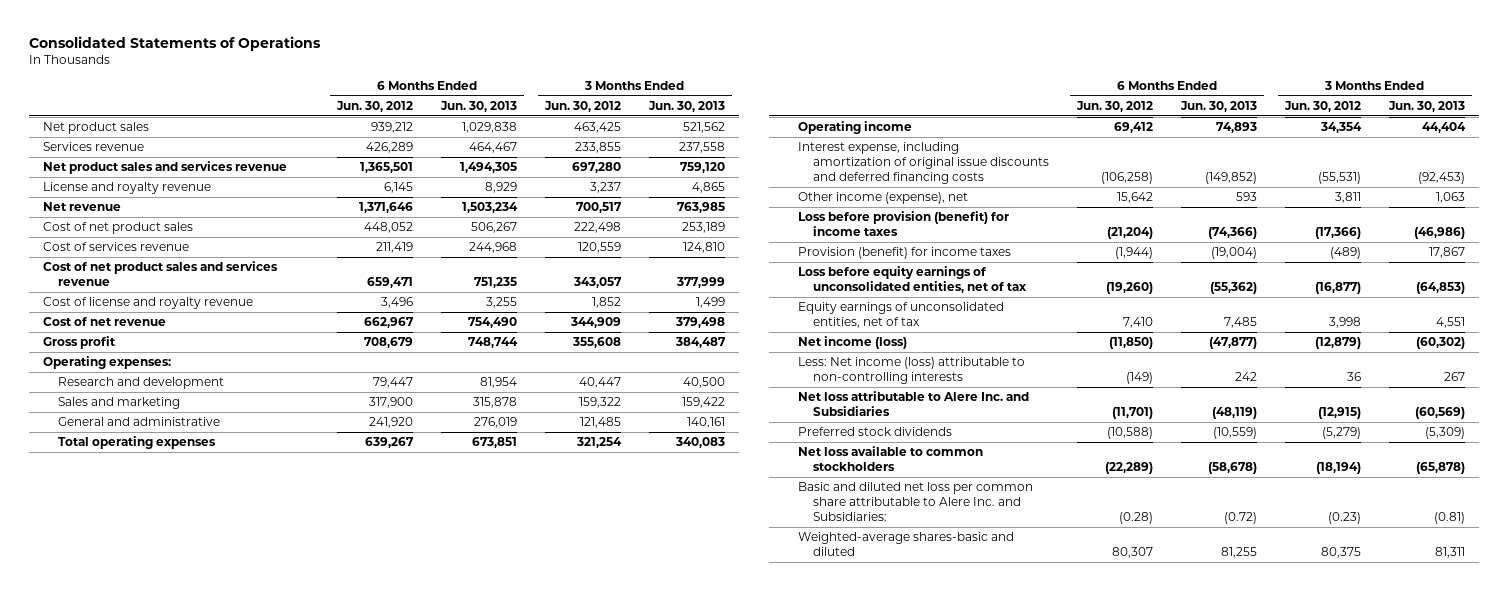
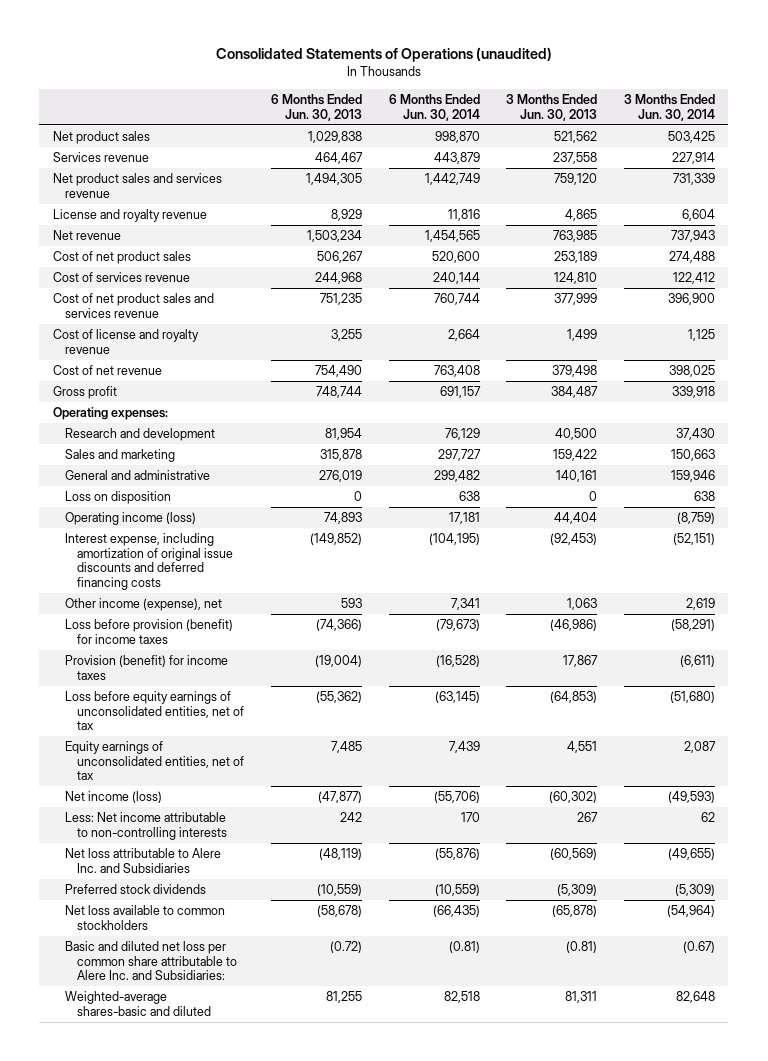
[29,35,322,51] Consolidated Statements of Operations -> [215,47,552,63] Consolidated Statements of Operations (unaudited)
[335,101,413,113] Jun. 30, 2012 -> none
[543,101,621,113] Jun. 30, 2012 -> none
none -> [388,94,480,121] 6 Months Ended Jun. 30, 2014
none -> [624,94,716,121] 3 Months Ended Jun. 30, 2014
[57,436,216,450] Total operating expenses -> none
none -> [65,491,172,505] Loss on disposition
[797,121,912,135] Operating income -> [65,512,197,526] Operating income (loss)
[797,357,1025,385] Less: Net income (loss) attributable to non-controlling interests -> [65,812,228,840] Less: Net income attributable to non-controlling interests

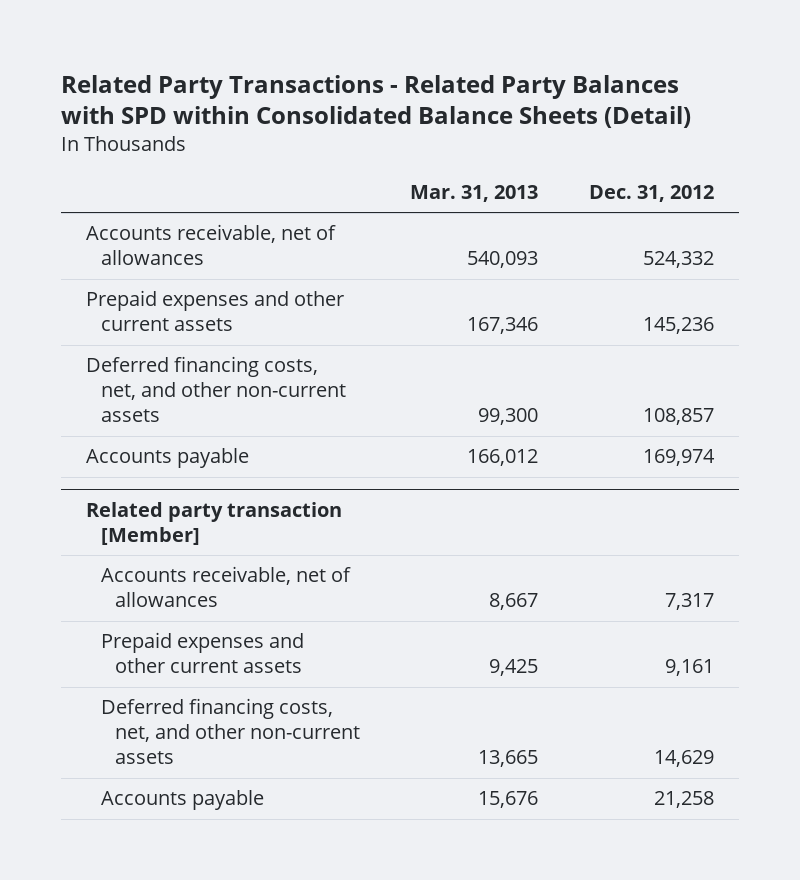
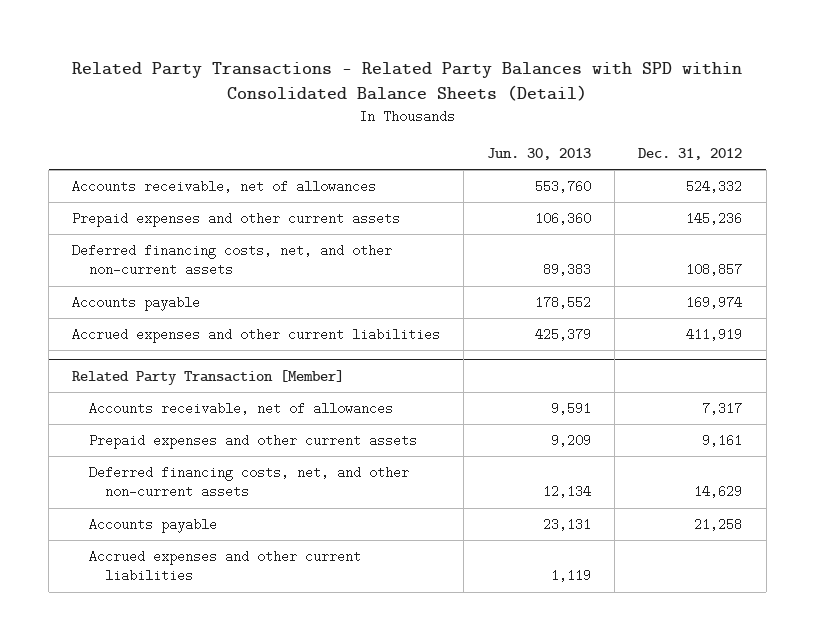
[410,185,539,203] Mar. 31, 2013 -> none
none -> [487,148,592,161] Jun. 30, 2013
none -> [72,328,441,344] Accrued expenses and other current liabilities
[86,501,343,545] Related party transaction [Member] -> [72,369,345,385] Related Party Transaction [Member]
none -> [88,550,361,583] Accrued expenses and other current liabilities

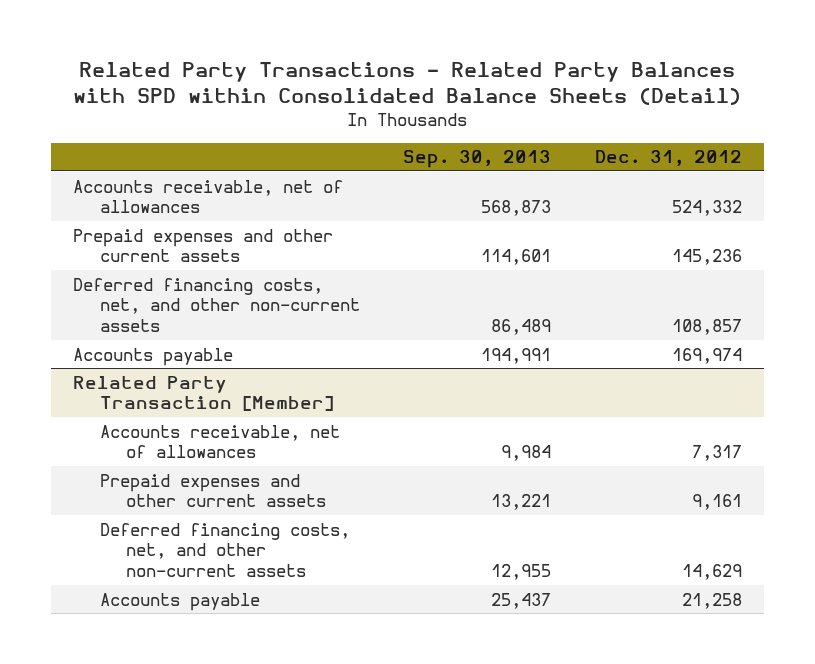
[487,148,592,161] Jun. 30, 2013 -> none
none -> [403,150,552,169] Sep. 30, 2013
[72,328,441,344] Accrued expenses and other current liabilities -> none
[88,550,361,583] Accrued expenses and other current liabilities -> none

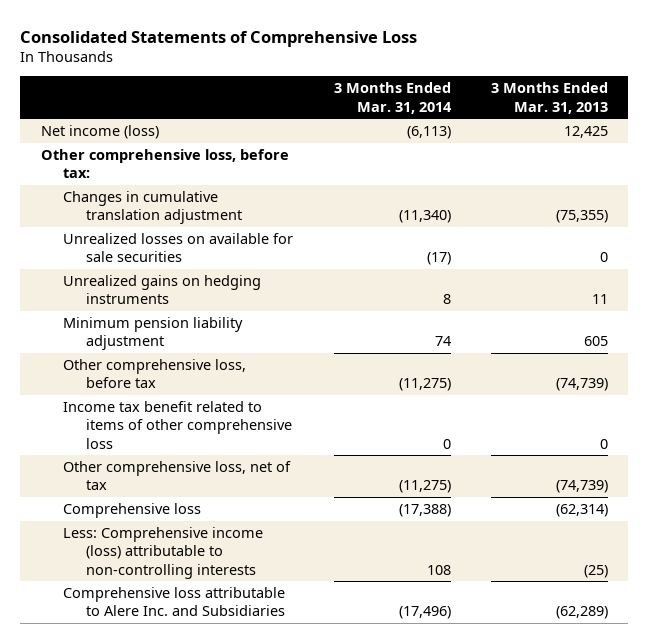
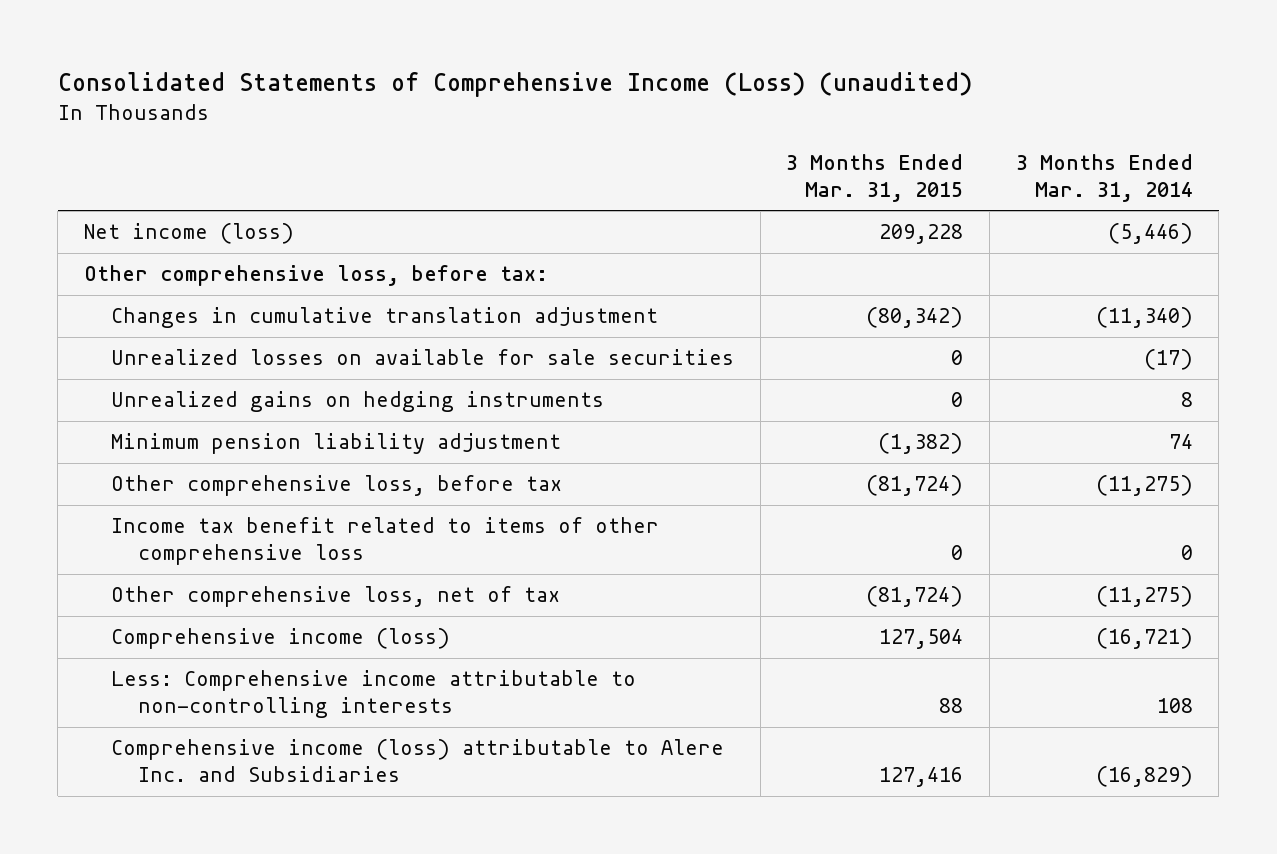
[20,30,418,47] Consolidated Statements of Comprehensive Loss -> [57,72,972,98] Consolidated Statements of Comprehensive Income (Loss) (unaudited)
[491,82,609,114] 3 Months Ended Mar. 31, 2013 -> none
none -> [786,153,964,202] 3 Months Ended Mar. 31, 2015
[406,125,451,139] (6,113) -> [1107,223,1193,245] (5,446)
[63,502,202,518] Comprehensive loss -> [111,628,451,650] Comprehensive income (loss)
[398,503,451,517] (17,388) -> [1095,628,1193,650] (16,721)
[63,526,264,579] Less: Comprehensive income (loss) attributable to non-controlling interests -> [111,670,637,719] Less: Comprehensive income attributable to non-controlling interests
[63,586,286,617] Comprehensive loss attributable to Alere Inc. and Subsidiaries -> [111,739,725,783] Comprehensive income (loss) attributable to Alere Inc. and Subsidiaries
[398,606,451,620] (17,496) -> [1095,766,1193,788] (16,829)

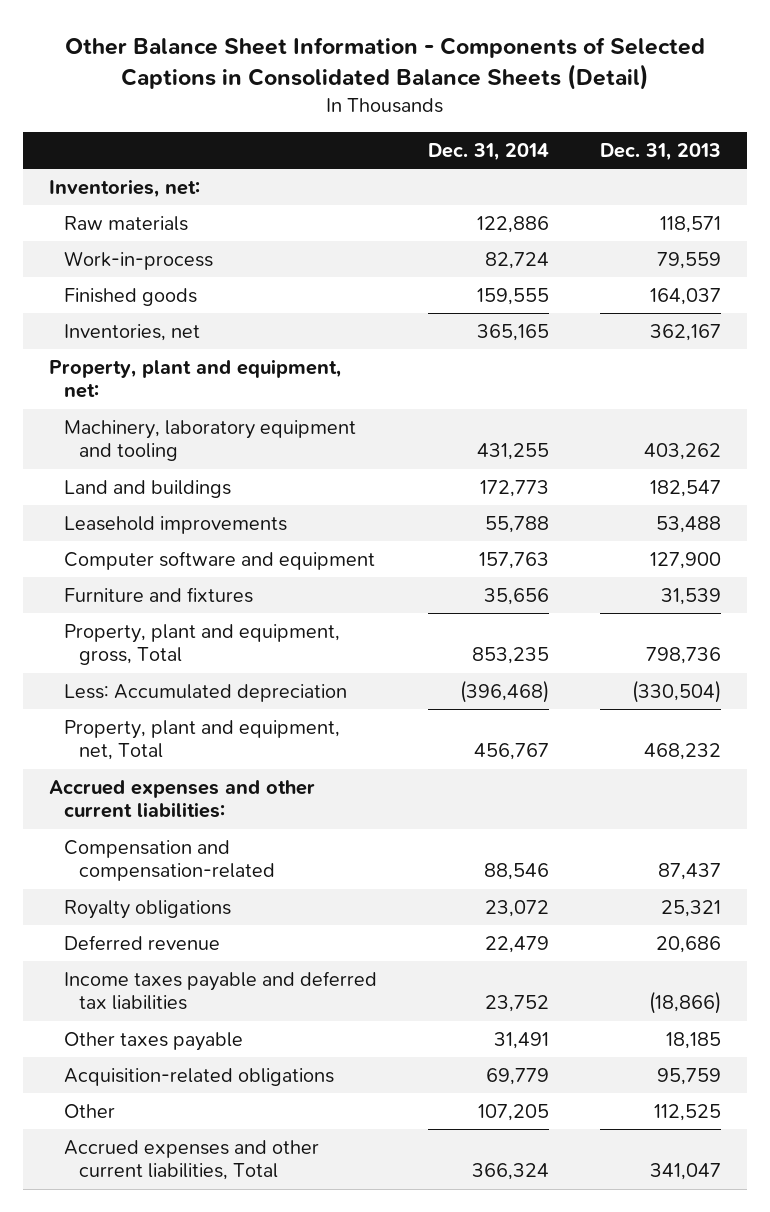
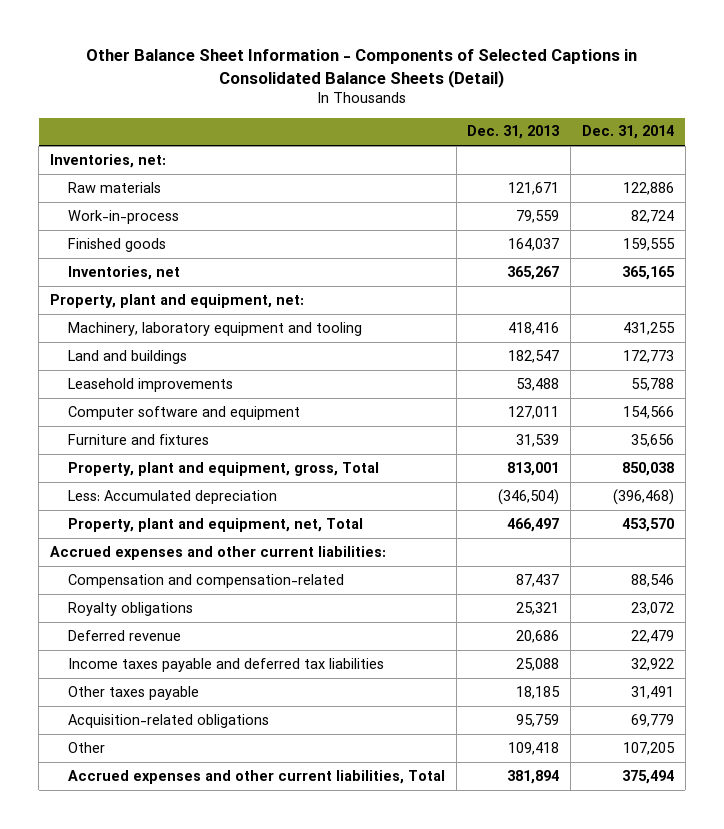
[660,216,722,234] 118,571 -> [508,181,560,195] 121,671
[650,324,722,342] 362,167 -> [507,265,560,280] 365,267
[644,443,722,461] 403,262 -> [508,321,560,335] 418,416
[479,552,550,570] 157,763 -> [622,405,674,419] 154,566
[650,552,722,570] 127,900 -> [508,405,560,419] 127,011
[472,647,550,665] 853,235 -> [621,461,674,476] 850,038
[646,647,722,665] 798,736 -> [507,461,560,476] 813,001
[632,680,722,704] (330,504) -> [498,488,560,505] (346,504)
[474,743,550,761] 456,767 -> [621,517,674,532] 453,570
[644,743,722,761] 468,232 -> [507,517,560,532] 466,497
[485,995,550,1013] 23,752 -> [630,657,674,671] 32,922
[649,991,722,1015] (18,866) -> [516,657,560,671] 25,088
[654,1104,722,1122] 112,525 -> [508,741,560,755] 109,418
[472,1163,550,1181] 366,324 -> [621,769,674,784] 375,494
[650,1163,722,1181] 341,047 -> [507,769,560,784] 381,894

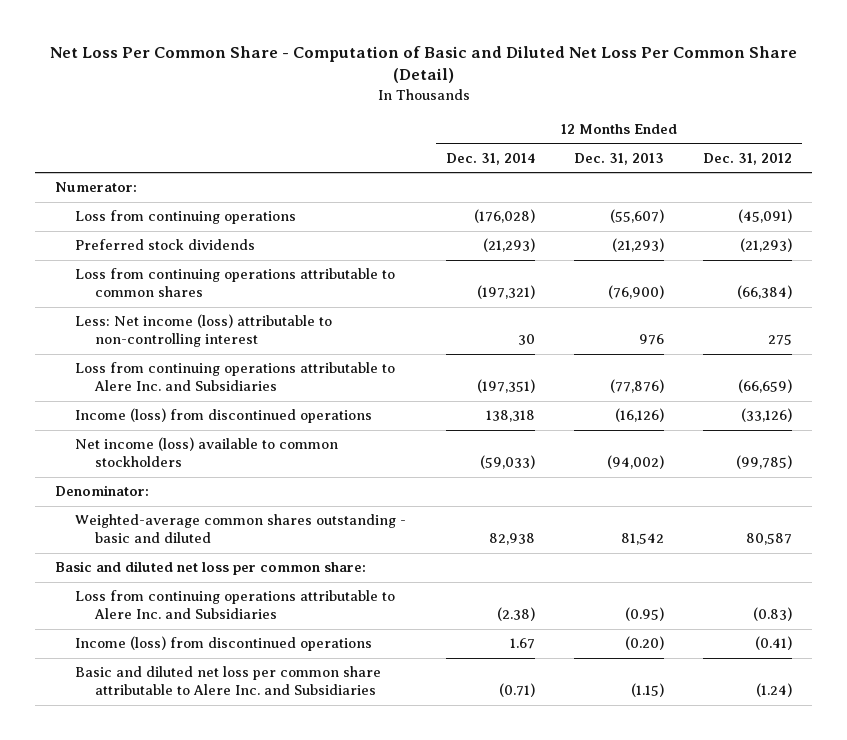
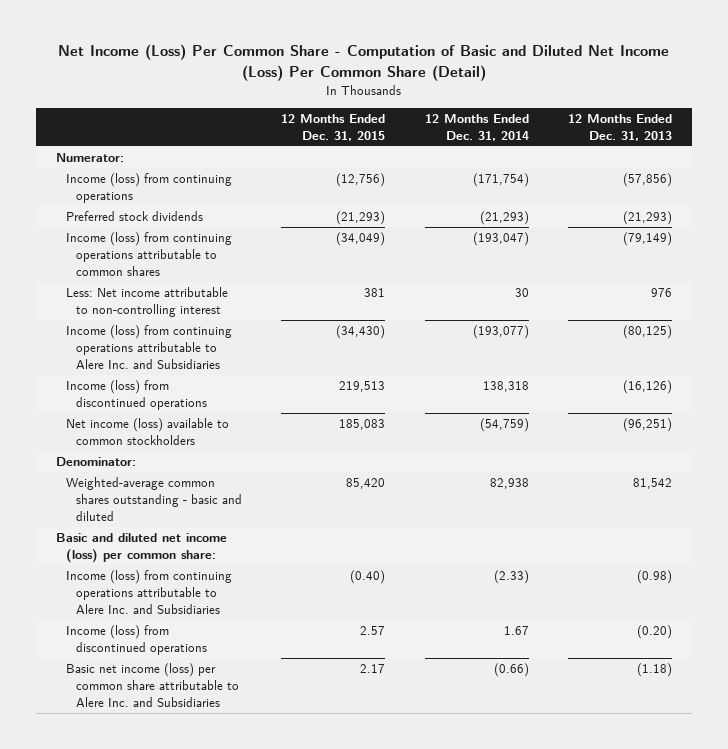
[49,45,797,84] Net Loss Per Common Share - Computation of Basic and Diluted Net Loss Per Common Share (Detail) -> [57,44,669,81] Net Income (Loss) Per Common Share - Computation of Basic and Diluted Net Income (Loss) Per Common Share (Detail)
[703,152,793,165] Dec. 31, 2012 -> none
none -> [281,113,386,141] 12 Months Ended Dec. 31, 2015
[75,210,297,225] Loss from continuing operations -> [65,172,232,204] Income (loss) from continuing operations
[473,209,535,224] (176,028) -> [472,172,529,187] (171,754)
[609,209,664,224] (55,607) -> [622,172,672,187] (57,856)
[75,268,396,298] Loss from continuing operations attributable to common shares -> [65,231,232,277] Income (loss) from continuing operations attributable to common shares
[476,285,535,300] (197,321) -> [472,231,529,246] (193,047)
[607,285,664,300] (76,900) -> [622,231,672,246] (79,149)
[75,314,333,348] Less: Net income (loss) attributable to non-controlling interest -> [65,286,228,318] Less: Net income attributable to non-controlling interest
[75,362,396,392] Loss from continuing operations attributable to Alere Inc. and Subsidiaries -> [65,324,232,370] Income (loss) from continuing operations attributable to Alere Inc. and Subsidiaries
[476,379,535,394] (197,351) -> [472,324,529,339] (193,077)
[609,379,664,394] (77,876) -> [622,324,672,339] (80,125)
[479,455,535,470] (59,033) -> [479,417,529,432] (54,759)
[606,455,664,470] (94,002) -> [622,417,672,432] (96,251)
[55,561,367,576] Basic and diluted net loss per common share: -> [55,532,227,564] Basic and diluted net income (loss) per common share:
[75,590,396,620] Loss from continuing operations attributable to Alere Inc. and Subsidiaries -> [65,569,232,615] Income (loss) from continuing operations attributable to Alere Inc. and Subsidiaries
[496,607,535,622] (2.38) -> [493,569,529,584] (2.33)
[624,607,664,622] (0.95) -> [636,569,672,584] (0.98)
[75,666,382,696] Basic and diluted net loss per common share attributable to Alere Inc. and Subsidiaries -> [65,662,239,708] Basic net income (loss) per common share attributable to Alere Inc. and Subsidiaries
[498,683,535,698] (0.71) -> [493,662,529,677] (0.66)
[630,683,664,698] (1.15) -> [636,662,672,677] (1.18)

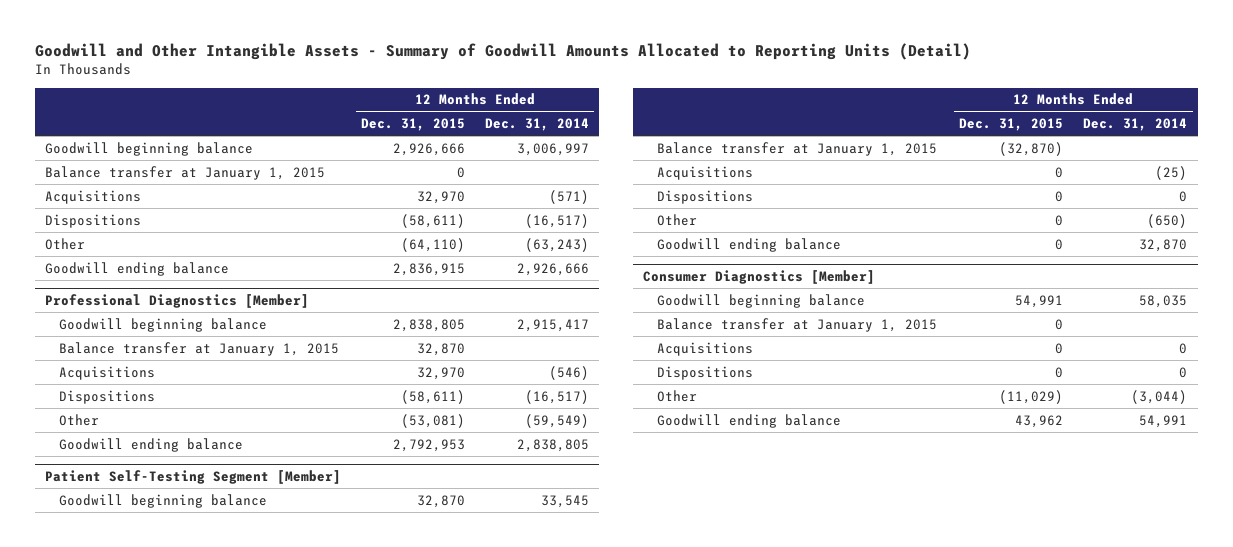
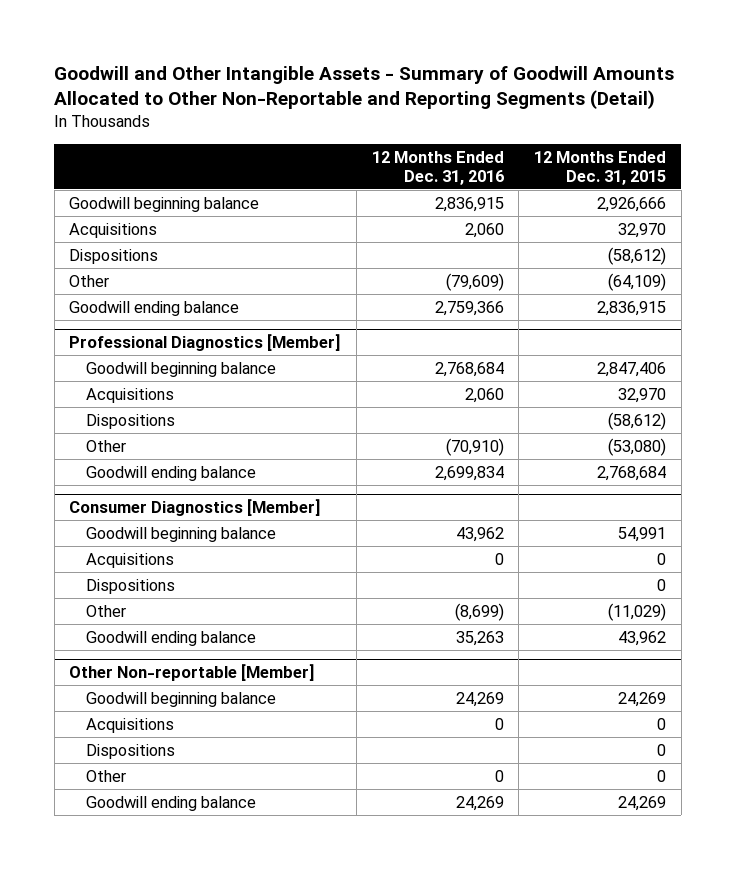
[35,43,972,61] Goodwill and Other Intangible Assets - Summary of Goodwill Amounts Allocated to Reporting Units (Detail) -> [54,65,675,110] Goodwill and Other Intangible Assets - Summary of Goodwill Amounts Allocated to Other Non-Reportable and Reporting Segments (Detail)
[485,118,590,132] Dec. 31, 2014 -> none
none -> [371,150,504,185] 12 Months Ended Dec. 31, 2016
[45,165,326,180] Balance transfer at January 1, 2015 -> none
[401,213,466,228] (58,611) -> [608,246,667,265] (58,612)
[401,237,466,252] (64,110) -> [608,272,667,291] (64,109)
[58,341,339,356] Balance transfer at January 1, 2015 -> none
[393,318,466,332] 2,838,805 -> [597,361,667,377] 2,847,406
[45,470,342,485] Patient Self-Testing Segment [Member] -> none
[58,493,267,508] Goodwill beginning balance -> none
[656,141,937,156] Balance transfer at January 1, 2015 -> none
[656,165,753,180] Acquisitions -> none
[656,189,753,204] Dispositions -> none
[656,213,697,226] Other -> none
[656,237,841,252] Goodwill ending balance -> none
[401,389,466,404] (58,611) -> [608,411,667,430] (58,612)
[401,413,466,428] (53,081) -> [608,437,667,456] (53,080)
[393,438,466,452] 2,792,953 -> [597,465,667,481] 2,768,684
[656,317,937,332] Balance transfer at January 1, 2015 -> none
none -> [69,664,316,682] Other Non-reportable [Member]
none -> [86,691,277,707] Goodwill beginning balance
none -> [86,717,175,733] Acquisitions
none -> [86,743,176,759] Dispositions
none -> [86,769,127,782] Other
none -> [86,795,257,811] Goodwill ending balance

